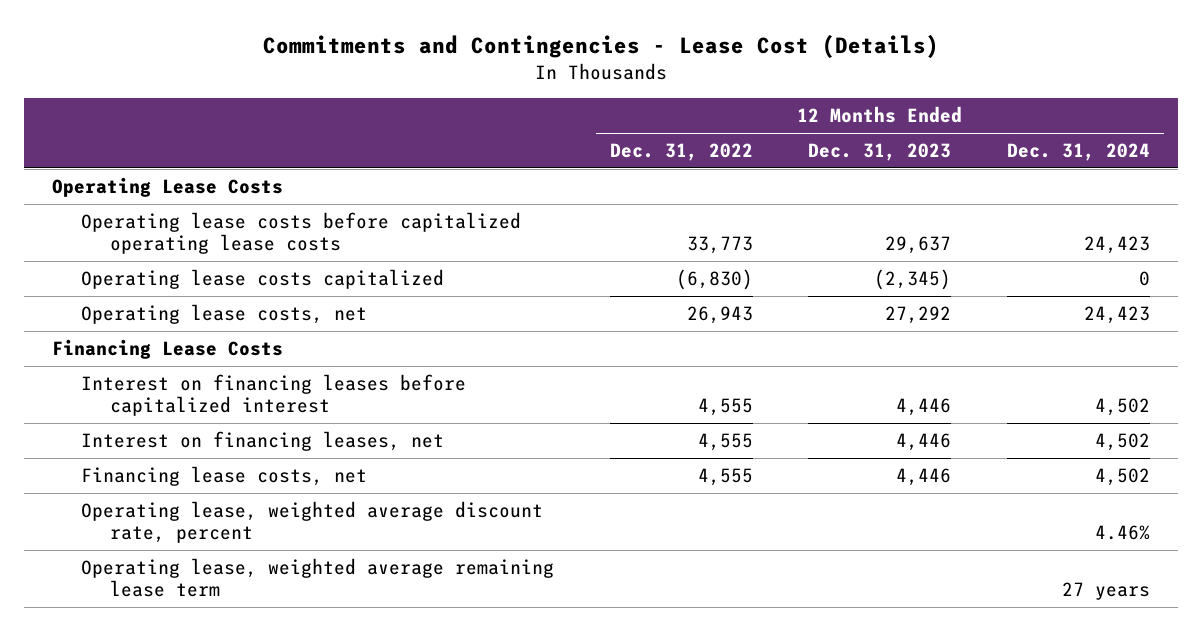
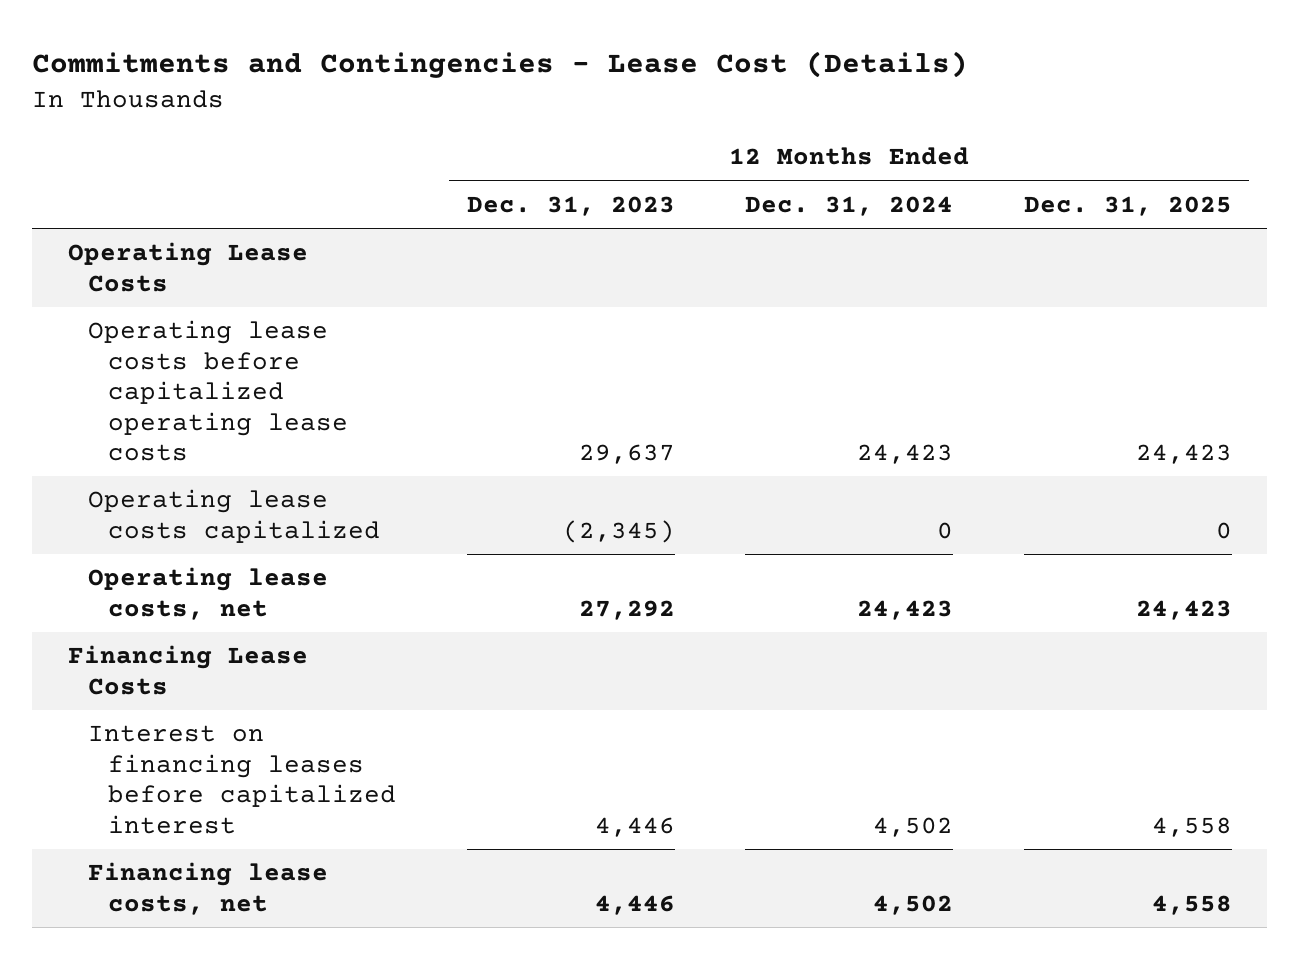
[609,143,753,162] Dec. 31, 2022 -> none
none -> [1023,195,1232,216] Dec. 31, 2025
[80,431,444,452] Interest on financing leases, net -> none
[80,501,543,544] Operating lease, weighted average discount rate, percent -> none
[80,558,554,598] Operating lease, weighted average remaining lease term -> none

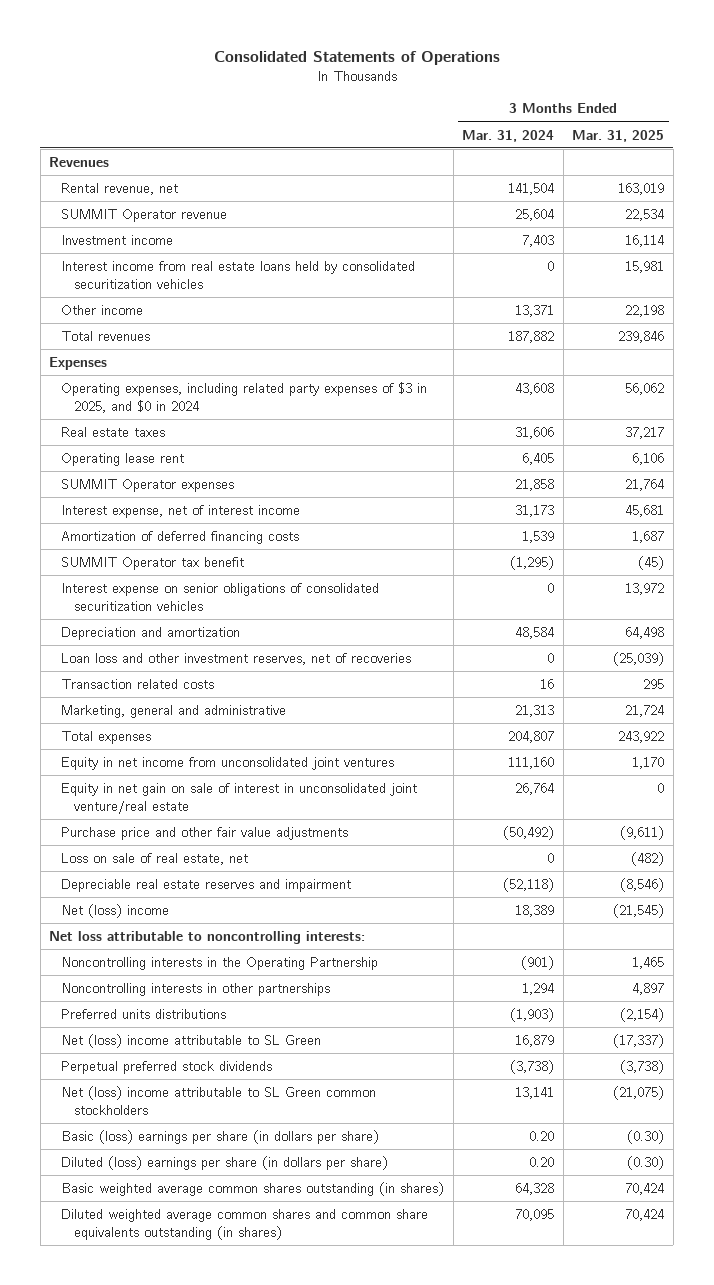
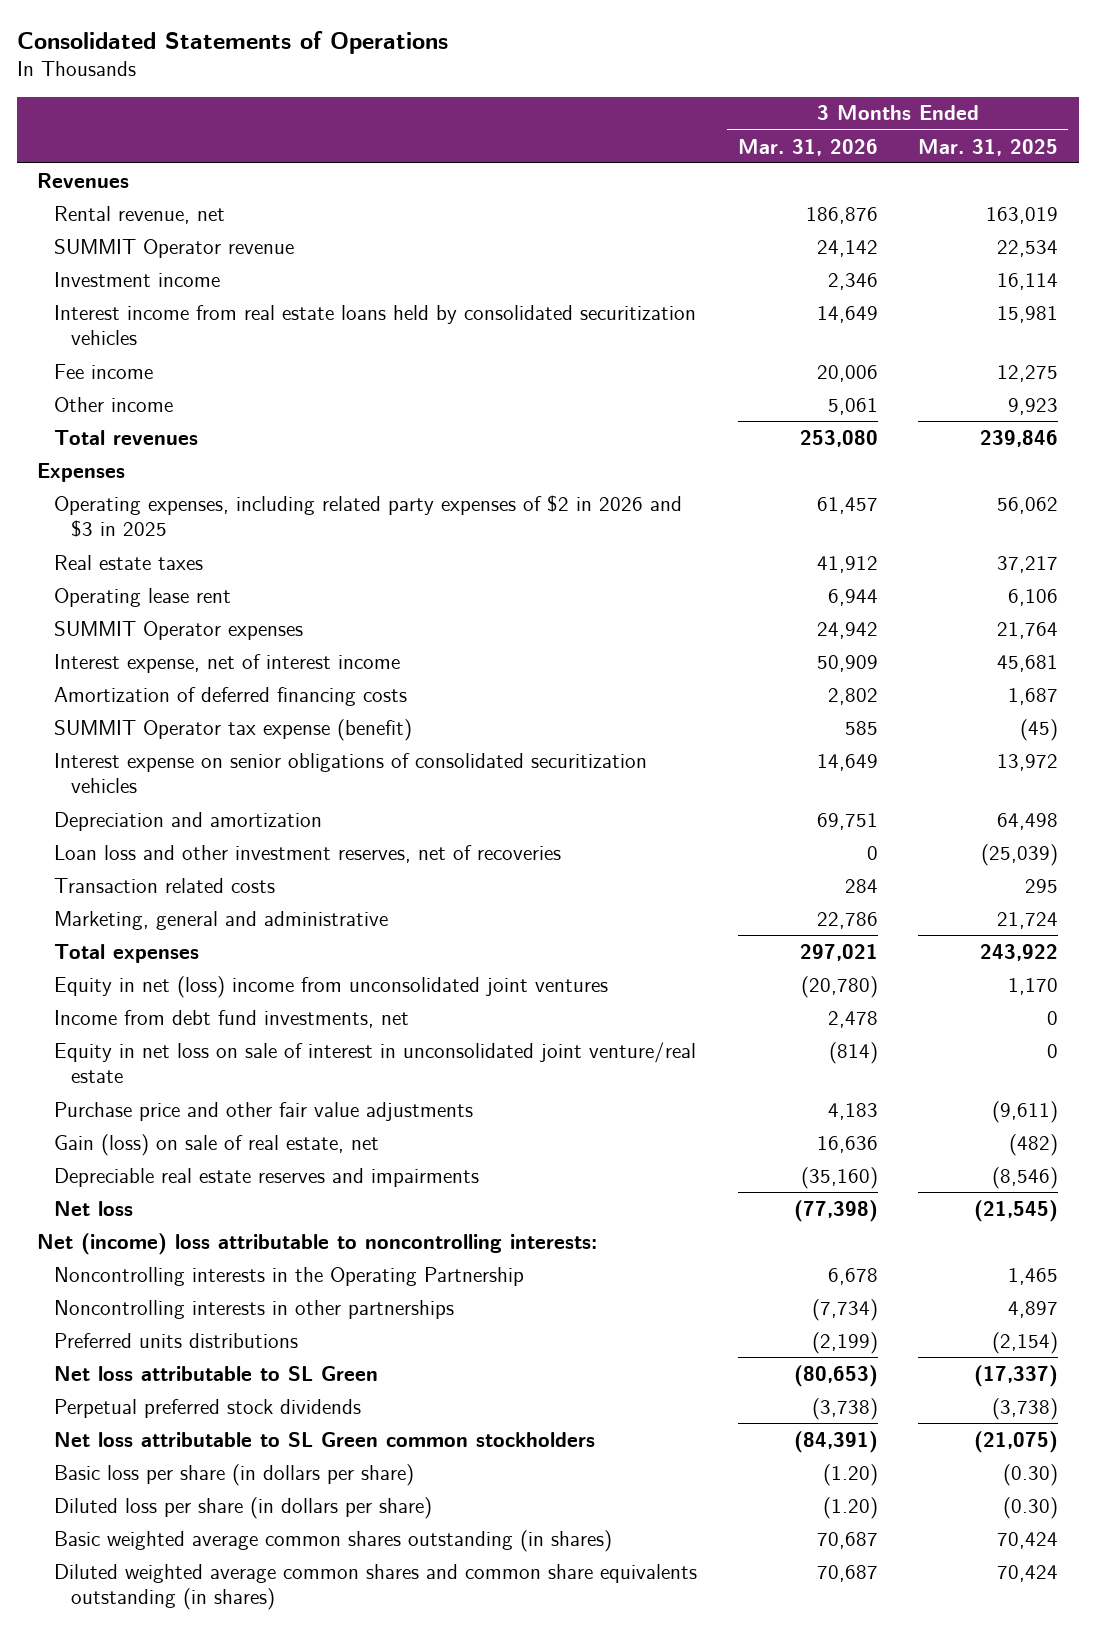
[462,129,555,142] Mar. 31, 2024 -> none
none -> [737,138,878,156] Mar. 31, 2026
none -> [54,363,154,379] Fee income
[625,305,665,318] 22,198 -> [1008,397,1059,415] 9,923
[61,382,428,413] Operating expenses, including related party expenses of $3 in 2025, and $0 in 2024 -> [54,494,683,538] Operating expenses, including related party expenses of $2 in 2026 and $3 in 2025
[61,557,245,571] SUMMIT Operator tax benefit -> [54,718,413,741] SUMMIT Operator tax expense (benefit)
[61,757,395,771] Equity in net income from unconsolidated joint ventures -> [54,975,609,998] Equity in net (loss) income from unconsolidated joint ventures
none -> [54,1009,410,1028] Income from debt fund investments, net
[61,783,418,814] Equity in net gain on sale of interest in unconsolidated joint venture/real estate -> [54,1041,697,1084] Equity in net loss on sale of interest in unconsolidated joint venture/real estate
[61,853,249,866] Loss on sale of real estate, net -> [54,1133,380,1156] Gain (loss) on sale of real estate, net
[61,879,352,893] Depreciable real estate reserves and impairment -> [54,1167,480,1187] Depreciable real estate reserves and impairments
[61,904,170,919] Net (loss) income -> [54,1200,134,1216] Net loss
[49,931,366,945] Net loss attributable to noncontrolling interests: -> [37,1232,598,1255] Net (income) loss attributable to noncontrolling interests:
[61,1034,322,1049] Net (loss) income attributable to SL Green -> [54,1365,379,1381] Net loss attributable to SL Green
[61,1086,377,1115] Net (loss) income attributable to SL Green common stockholders -> [54,1431,596,1447] Net loss attributable to SL Green common stockholders
[61,1130,380,1145] Basic (loss) earnings per share (in dollars per share) -> [54,1463,415,1486] Basic loss per share (in dollars per share)
[61,1156,389,1171] Diluted (loss) earnings per share (in dollars per share) -> [54,1496,433,1519] Diluted loss per share (in dollars per share)

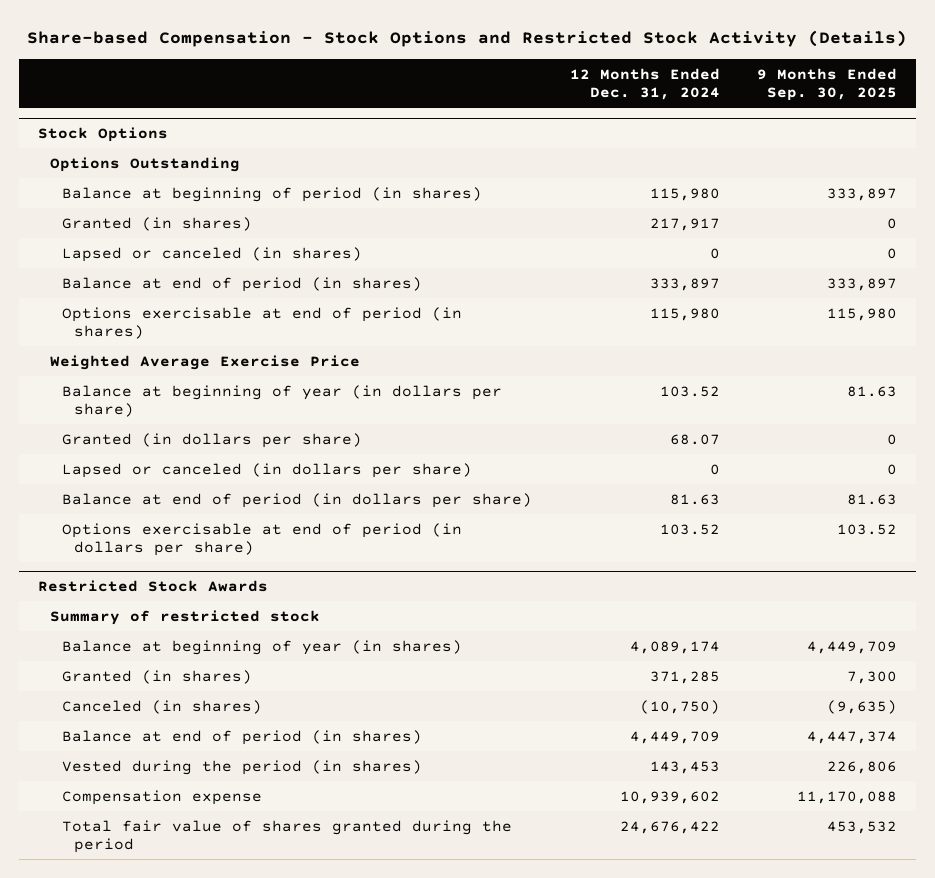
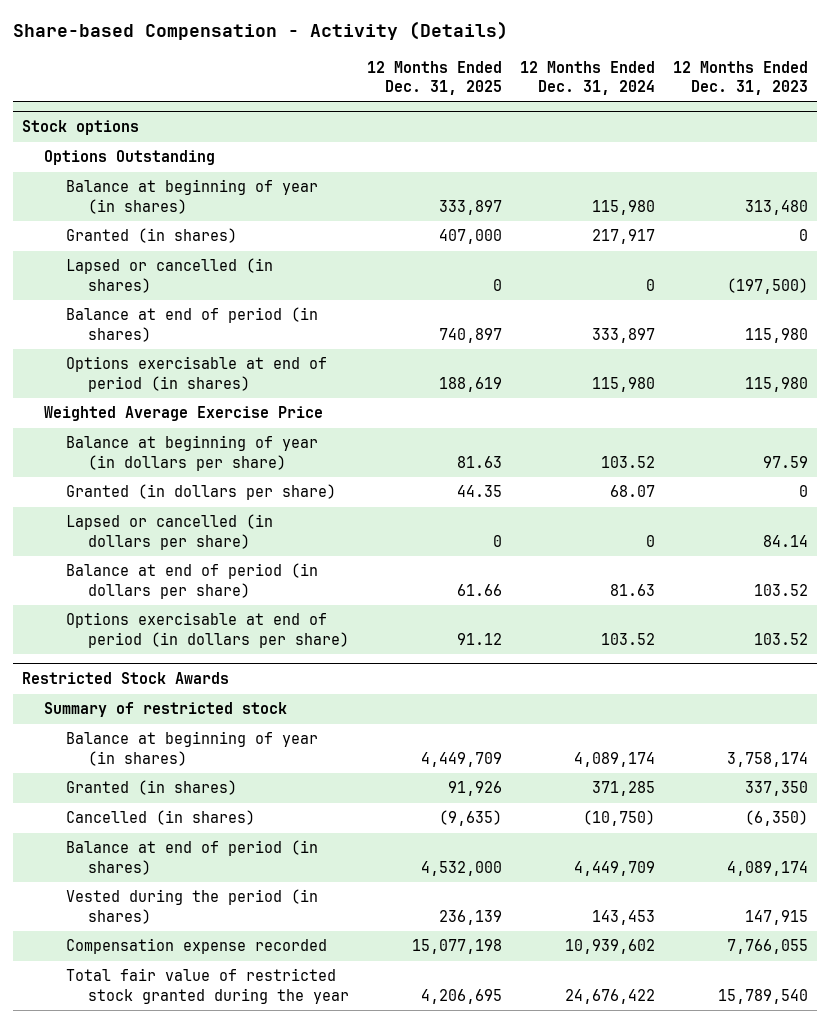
[27,30,908,48] Share-based Compensation - Stock Options and Restricted Stock Activity (Details) -> [13,20,509,40] Share-based Compensation - Activity (Details)
[757,67,898,102] 9 Months Ended Sep. 30, 2025 -> none
none -> [367,60,503,96] 12 Months Ended Dec. 31, 2025
none -> [672,60,808,96] 12 Months Ended Dec. 31, 2023
[37,126,168,142] Stock Options -> [22,120,140,136] Stock options
[61,186,482,202] Balance at beginning of period (in shares) -> [66,179,319,215] Balance at beginning of year (in shares)
[61,246,362,262] Lapsed or canceled (in shares) -> [66,258,274,294] Lapsed or cancelled (in shares)
[61,462,472,478] Lapsed or canceled (in dollars per share) -> [66,514,274,551] Lapsed or cancelled (in dollars per share)
[61,699,262,714] Canceled (in shares) -> [66,810,256,826] Cancelled (in shares)
[61,789,262,805] Compensation expense -> [66,938,328,955] Compensation expense recorded
[61,819,512,854] Total fair value of shares granted during the period -> [66,968,350,1005] Total fair value of restricted stock granted during the year

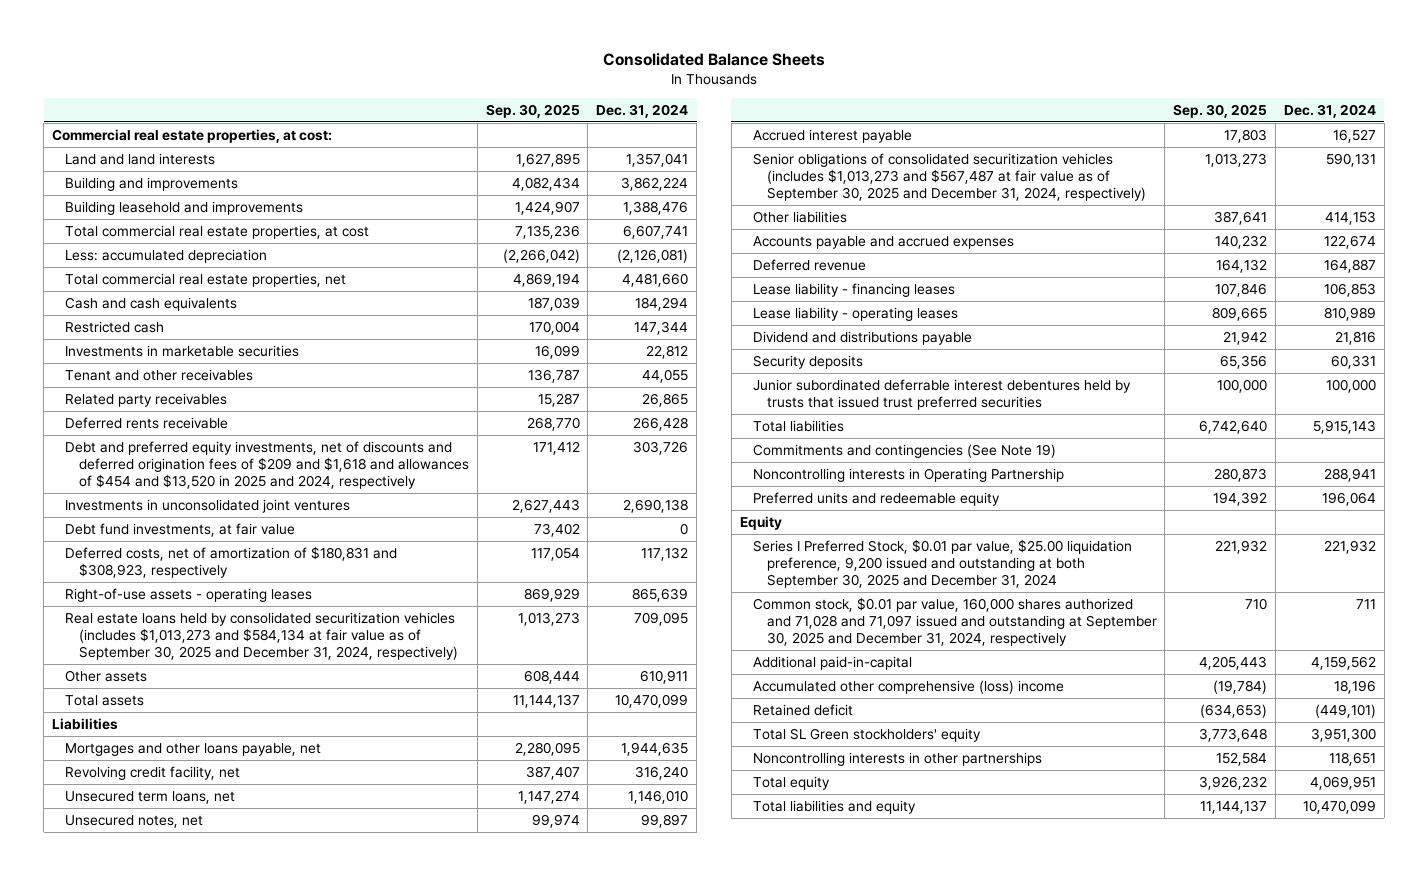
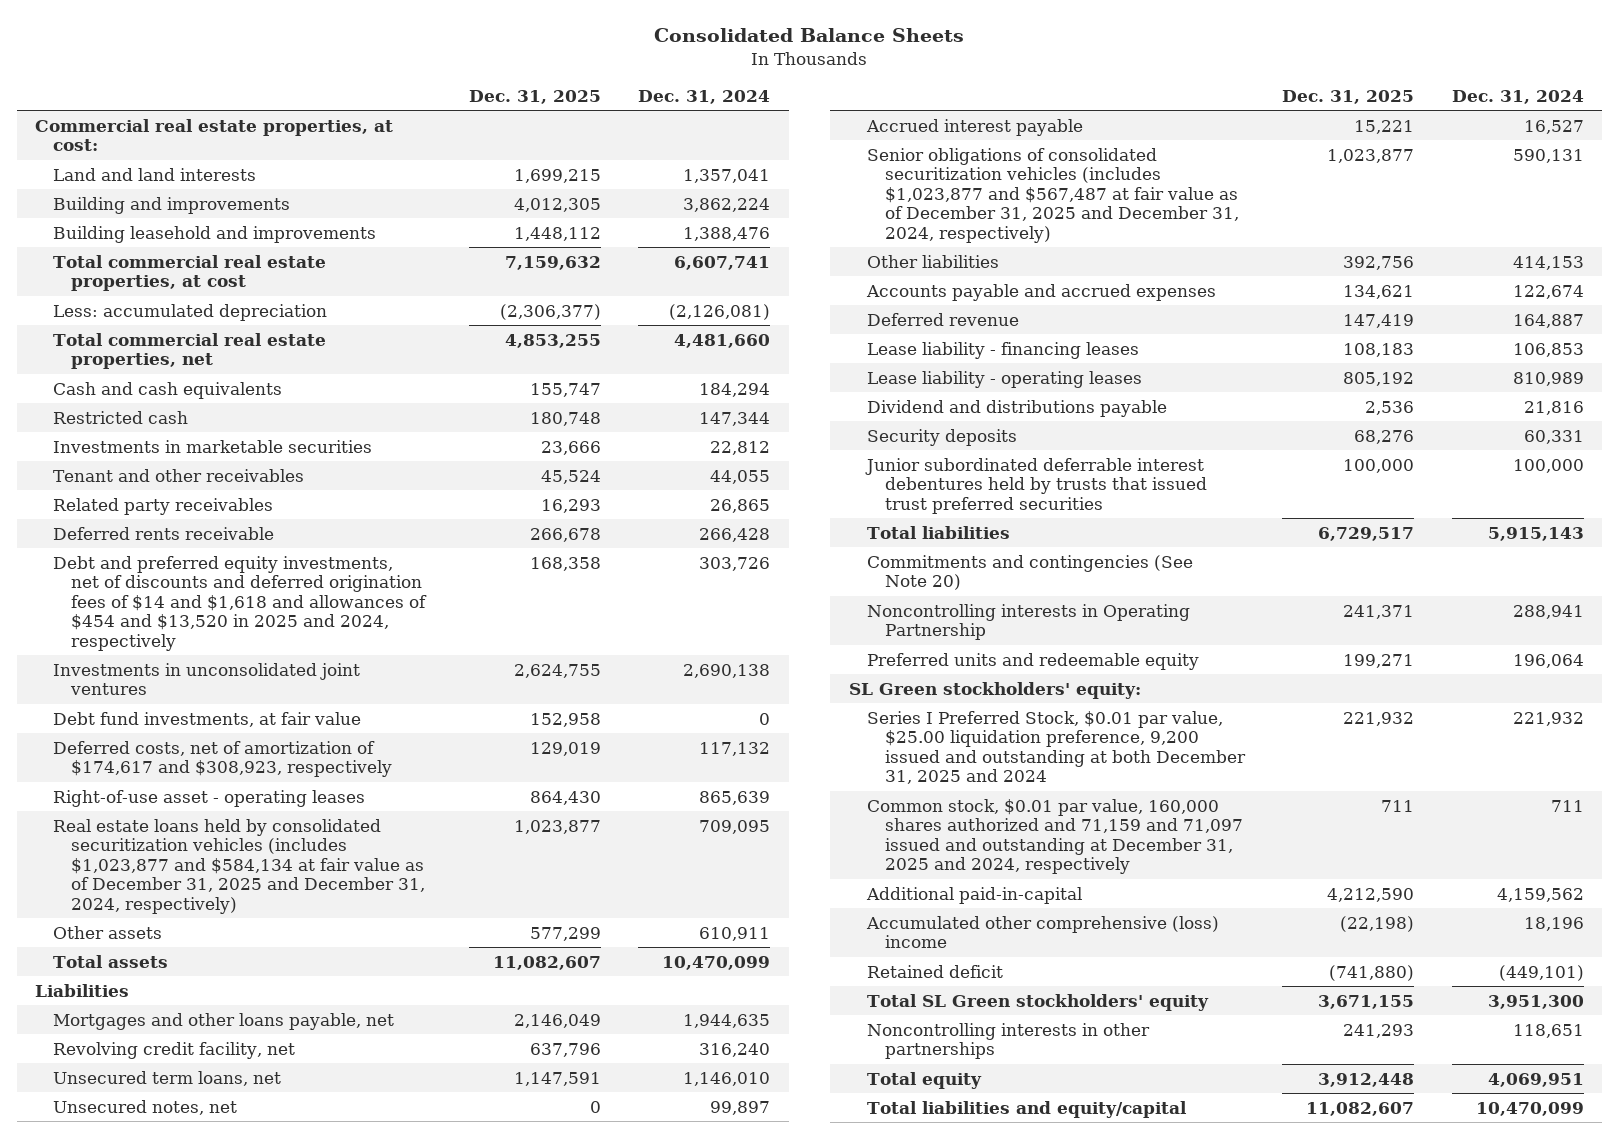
[485,103,580,118] Sep. 30, 2025 -> none
none -> [468,89,601,104] Dec. 31, 2025
[65,440,469,489] Debt and preferred equity investments, net of discounts and deferred origination fees of $209 and $1,618 and allowances of $454 and $13,520 in 2025 and 2024, respectively -> [53,555,428,651] Debt and preferred equity investments, net of discounts and deferred origination fees of $14 and $1,618 and allowances of $454 and $13,520 in 2025 and 2024, respectively
[65,545,398,578] Deferred costs, net of amortization of $180,831 and $308,923, respectively -> [53,740,393,778] Deferred costs, net of amortization of $174,617 and $308,923, respectively
[65,587,313,602] Right-of-use assets - operating leases -> [53,789,366,807] Right-of-use asset - operating leases
[65,611,458,660] Real estate loans held by consolidated securitization vehicles (includes $1,013,273 and $584,134 at fair value as of September 30, 2025 and December 31, 2024, respectively) -> [53,818,426,914] Real estate loans held by consolidated securitization vehicles (includes $1,023,877 and $584,134 at fair value as of December 31, 2025 and December 31, 2024, respectively)
[753,152,1146,201] Senior obligations of consolidated securitization vehicles (includes $1,013,273 and $567,487 at fair value as of September 30, 2025 and December 31, 2024, respectively) -> [866,147,1239,243] Senior obligations of consolidated securitization vehicles (includes $1,023,877 and $567,487 at fair value as of December 31, 2025 and December 31, 2024, respectively)
[753,443,1057,458] Commitments and contingencies (See Note 19) -> [866,554,1193,591] Commitments and contingencies (See Note 20)
[739,515,782,530] Equity -> none
none -> [848,681,1141,699] SL Green stockholders' equity:
[753,538,1133,588] Series I Preferred Stock, $0.01 par value, $25.00 liquidation preference, 9,200 issued and outstanding at both September 30, 2025 and December 31, 2024 -> [866,710,1246,785] Series I Preferred Stock, $0.01 par value, $25.00 liquidation preference, 9,200 issued and outstanding at both December 31, 2025 and 2024
[753,596,1157,646] Common stock, $0.01 par value, 160,000 shares authorized and 71,028 and 71,097 issued and outstanding at September 30, 2025 and December 31, 2024, respectively -> [866,798,1243,875] Common stock, $0.01 par value, 160,000 shares authorized and 71,159 and 71,097 issued and outstanding at December 31, 2025 and 2024, respectively
[753,799,917,814] Total liabilities and equity -> [866,1100,1187,1118] Total liabilities and equity/capital

